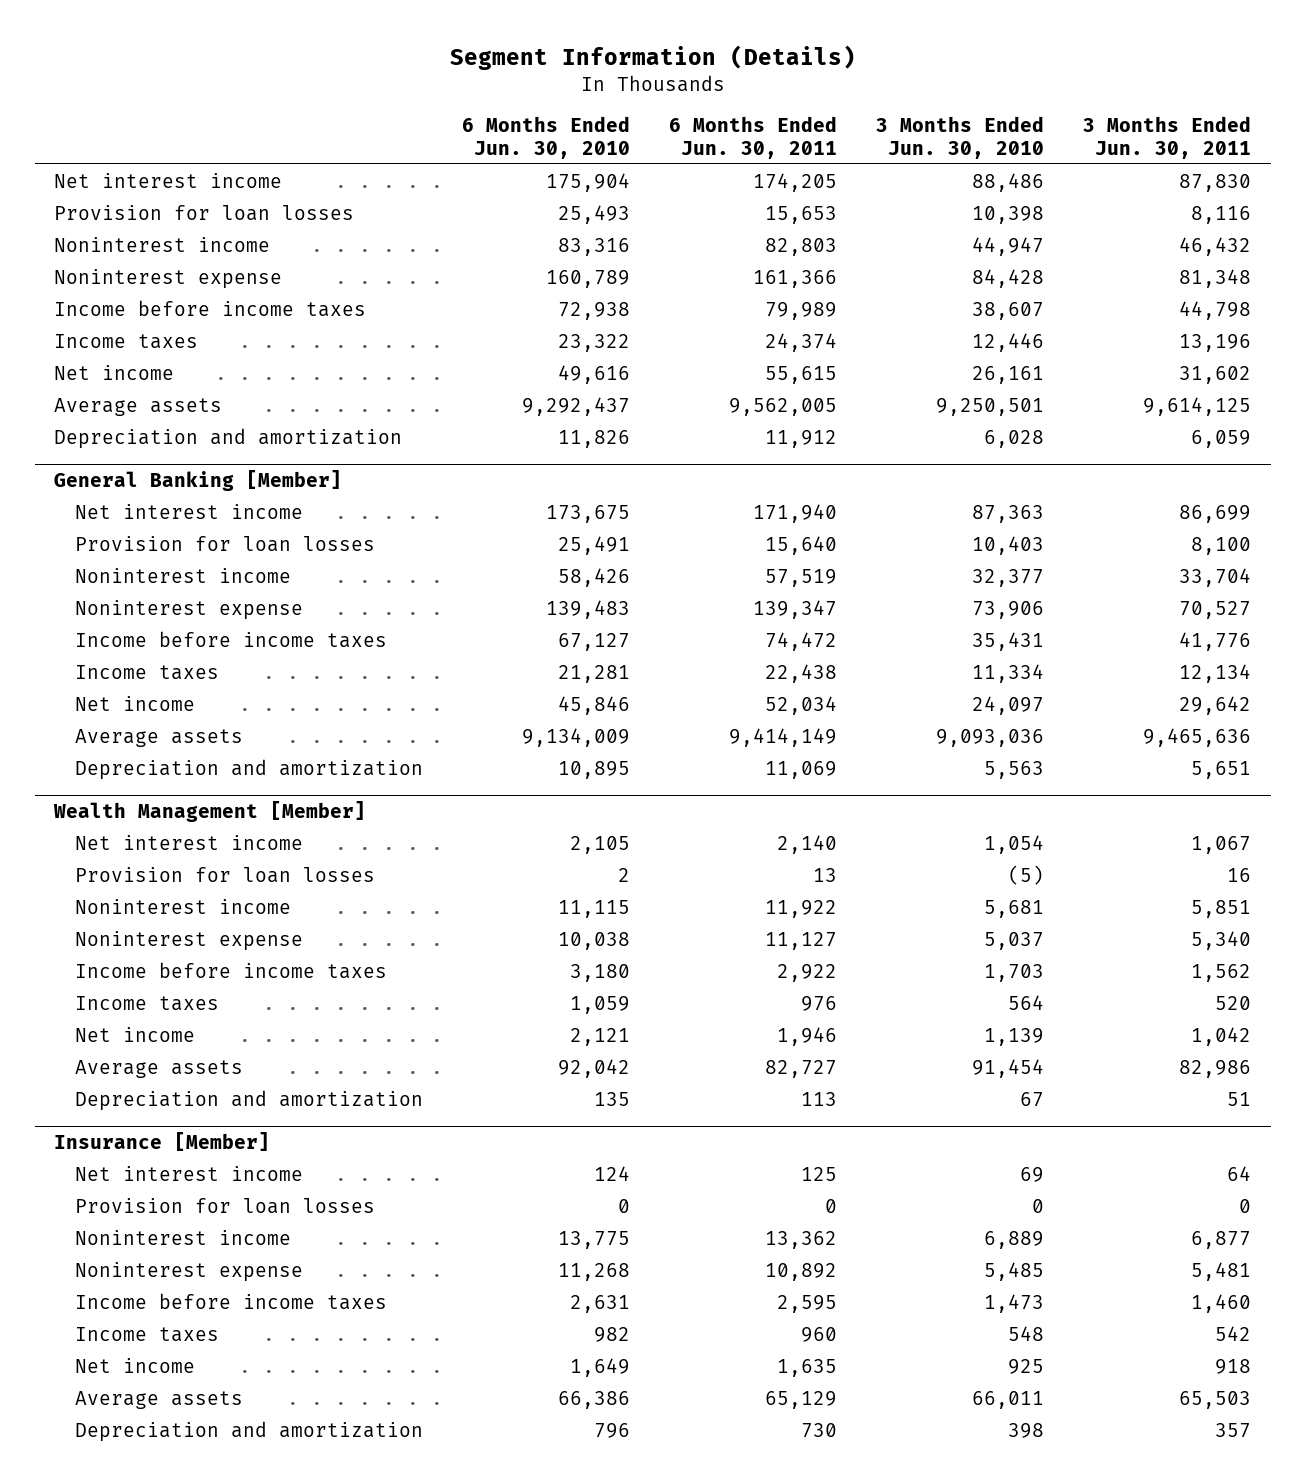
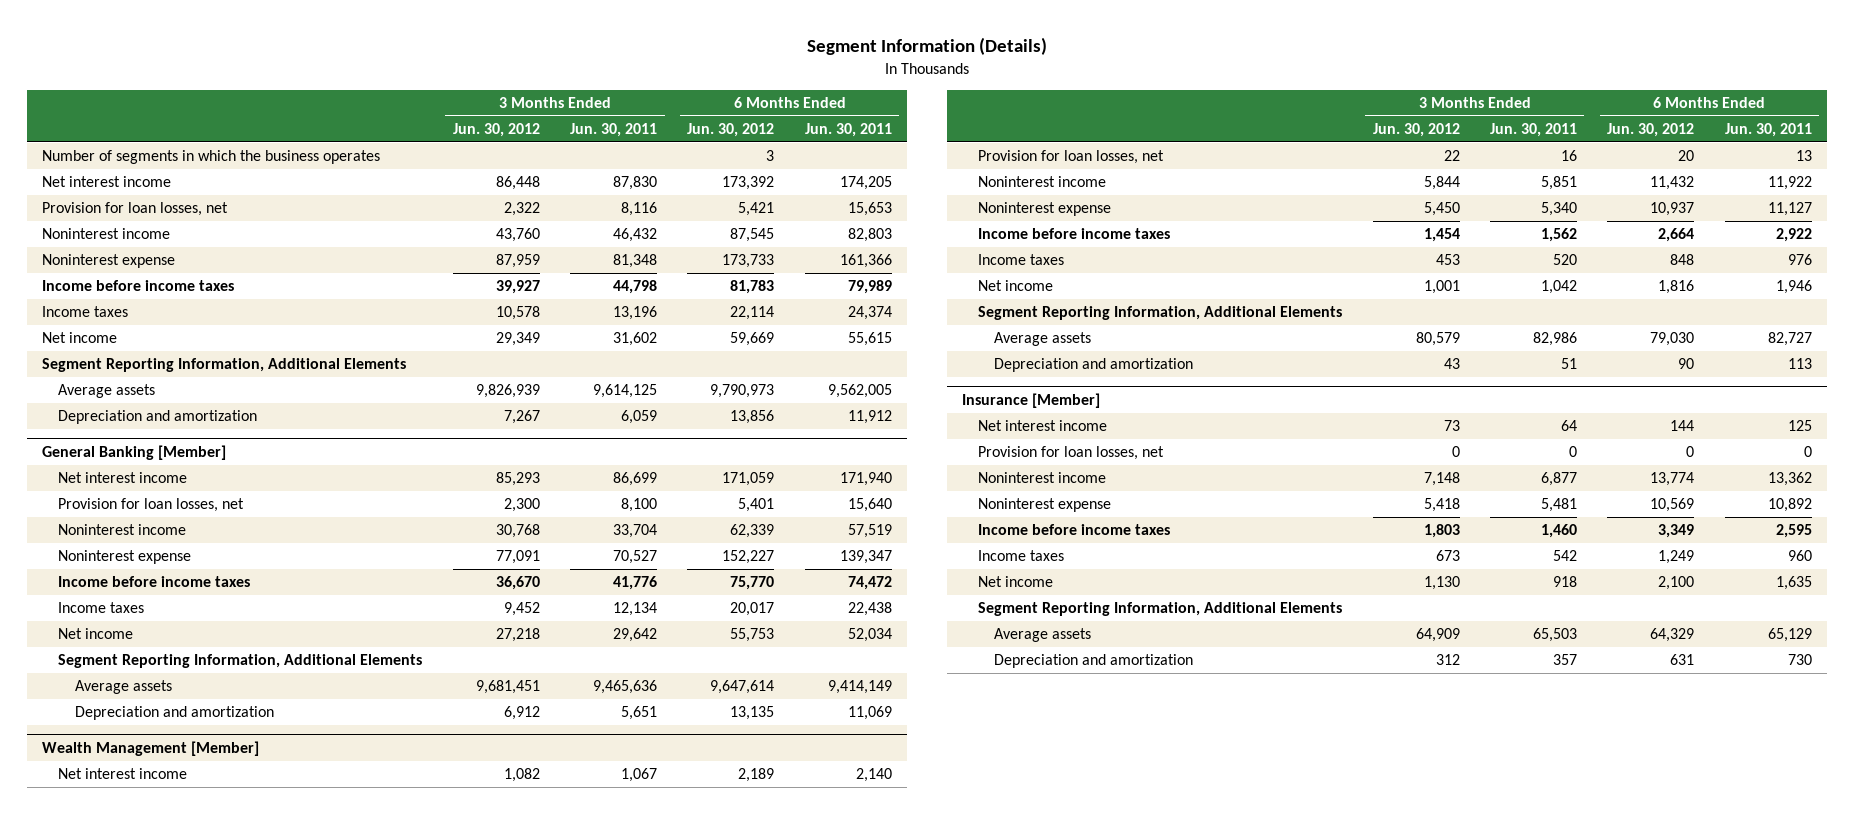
[462,116,631,159] 6 Months Ended Jun. 30, 2010 -> none
[876,116,1045,159] 3 Months Ended Jun. 30, 2010 -> none
none -> [452,123,540,138] Jun. 30, 2012
none -> [687,123,775,138] Jun. 30, 2012
none -> [42,150,381,165] Number of segments in which the business operates
[54,204,355,221] Provision for loan losses -> [42,202,229,217] Provision for loan losses, net
none -> [42,358,407,373] Segment Reporting Information, Additional Elements
[75,535,376,552] Provision for loan losses -> [58,498,245,513] Provision for loan losses, net
none -> [58,654,423,669] Segment Reporting Information, Additional Elements
[75,866,376,883] Provision for loan losses -> [978,150,1165,165] Provision for loan losses, net
none -> [978,306,1343,321] Segment Reporting Information, Additional Elements
[75,1197,376,1214] Provision for loan losses -> [978,446,1165,461] Provision for loan losses, net
none -> [978,602,1343,617] Segment Reporting Information, Additional Elements

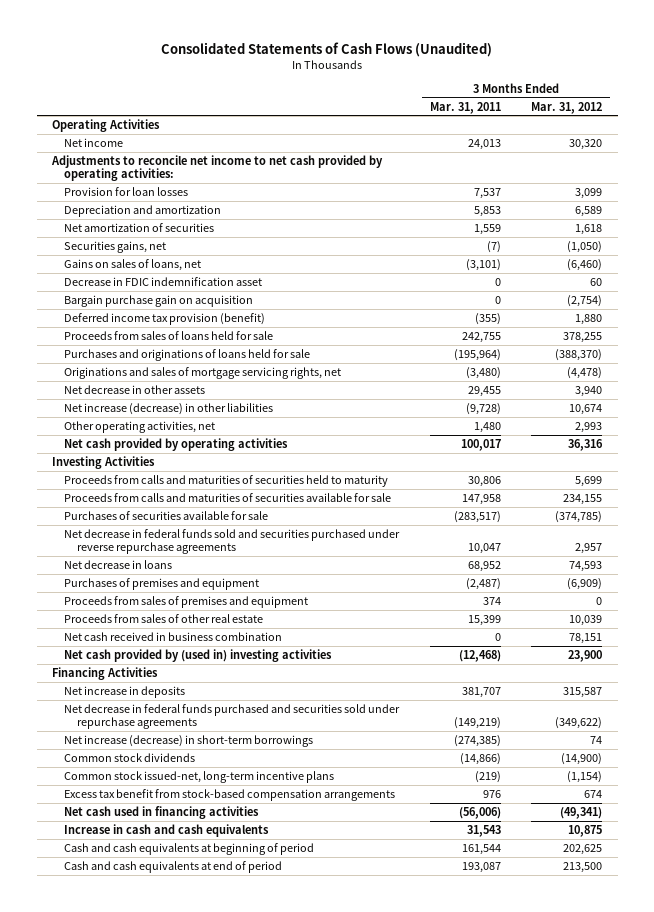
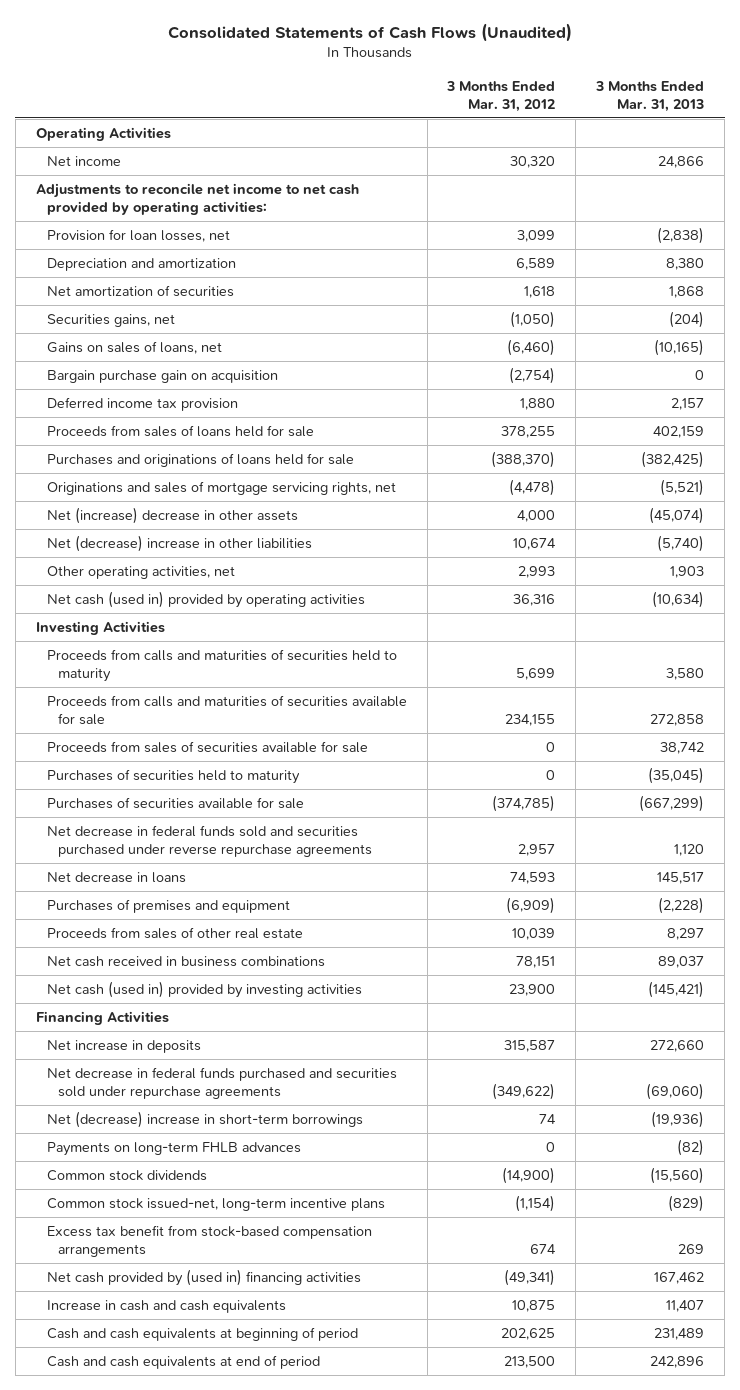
[429,101,501,114] Mar. 31, 2011 -> none
none -> [595,81,705,112] 3 Months Ended Mar. 31, 2013
[64,186,189,196] Provision for loan losses -> [46,229,230,243] Provision for loan losses, net
[64,276,263,286] Decrease in FDIC indemnification asset -> none
[64,312,266,325] Deferred income tax provision (benefit) -> [46,397,238,412] Deferred income tax provision
[64,384,206,394] Net decrease in other assets -> [46,507,298,525] Net (increase) decrease in other assets
[575,385,603,397] 3,940 -> [517,510,556,523] 4,000
[64,402,274,415] Net increase (decrease) in other liabilities -> [46,535,312,553] Net (decrease) increase in other liabilities
[64,437,289,451] Net cash provided by operating activities -> [46,591,365,609] Net cash (used in) provided by operating activities
none -> [46,741,368,754] Proceeds from sales of securities available for sale
none -> [46,769,300,785] Purchases of securities held to maturity
[64,595,309,608] Proceeds from sales of premises and equipment -> none
[64,631,283,641] Net cash received in business combination -> [46,956,325,968] Net cash received in business combinations
[64,648,333,662] Net cash provided by (used in) investing activities -> [46,981,362,999] Net cash (used in) provided by investing activities
[64,734,314,747] Net increase (decrease) in short-term borrowings -> [46,1111,363,1129] Net (decrease) increase in short-term borrowings
none -> [46,1142,301,1157] Payments on long-term FHLB advances
[64,805,260,819] Net cash used in financing activities -> [46,1269,361,1287] Net cash provided by (used in) financing activities

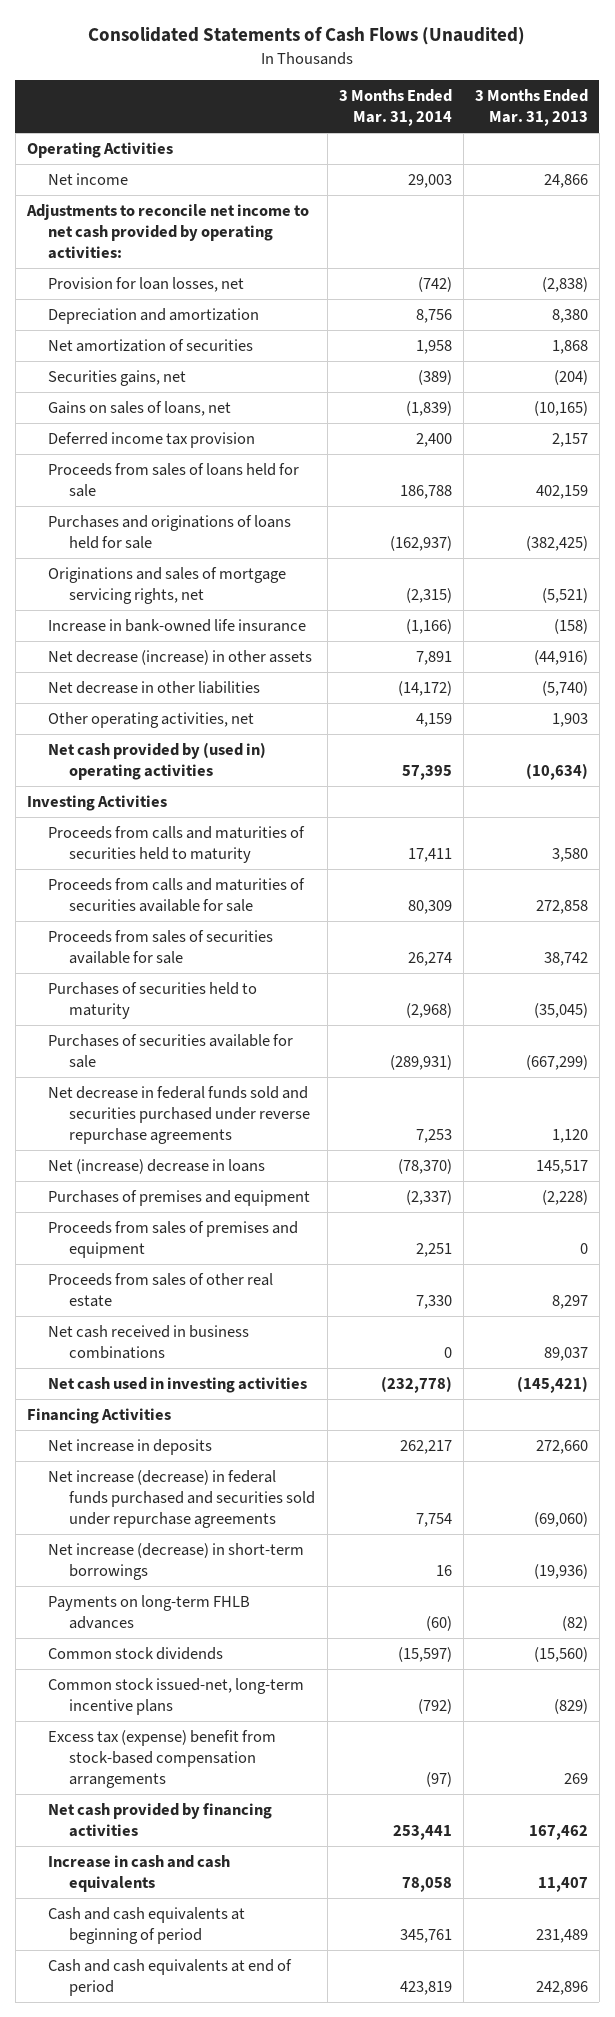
[446,81,556,112] 3 Months Ended Mar. 31, 2012 -> none
none -> [338,89,452,127] 3 Months Ended Mar. 31, 2014
[46,370,278,384] Bargain purchase gain on acquisition -> none
none -> [48,618,307,632] Increase in bank-owned life insurance
[46,507,298,525] Net (increase) decrease in other assets -> [48,649,313,665] Net decrease (increase) in other assets
[649,507,705,525] (45,074) -> [533,649,588,665] (44,916)
[46,535,312,553] Net (decrease) increase in other liabilities -> [48,680,261,694] Net decrease in other liabilities
[46,591,365,609] Net cash (used in) provided by operating activities -> [48,741,267,781] Net cash provided by (used in) operating activities
[46,872,186,884] Net decrease in loans -> [48,1158,266,1174] Net (increase) decrease in loans
none -> [48,1220,299,1259] Proceeds from sales of premises and equipment
[46,981,362,999] Net cash (used in) provided by investing activities -> [48,1376,308,1393] Net cash used in investing activities
[46,1067,397,1099] Net decrease in federal funds purchased and securities sold under repurchase agreements -> [48,1469,316,1529] Net increase (decrease) in federal funds purchased and securities sold under repurchase agreements
[46,1111,363,1129] Net (decrease) increase in short-term borrowings -> [48,1542,305,1581] Net increase (decrease) in short-term borrowings
[46,1225,372,1257] Excess tax benefit from stock-based compensation arrangements -> [48,1729,277,1789] Excess tax (expense) benefit from stock-based compensation arrangements
[46,1269,361,1287] Net cash provided by (used in) financing activities -> [48,1802,273,1838] Net cash provided by financing activities

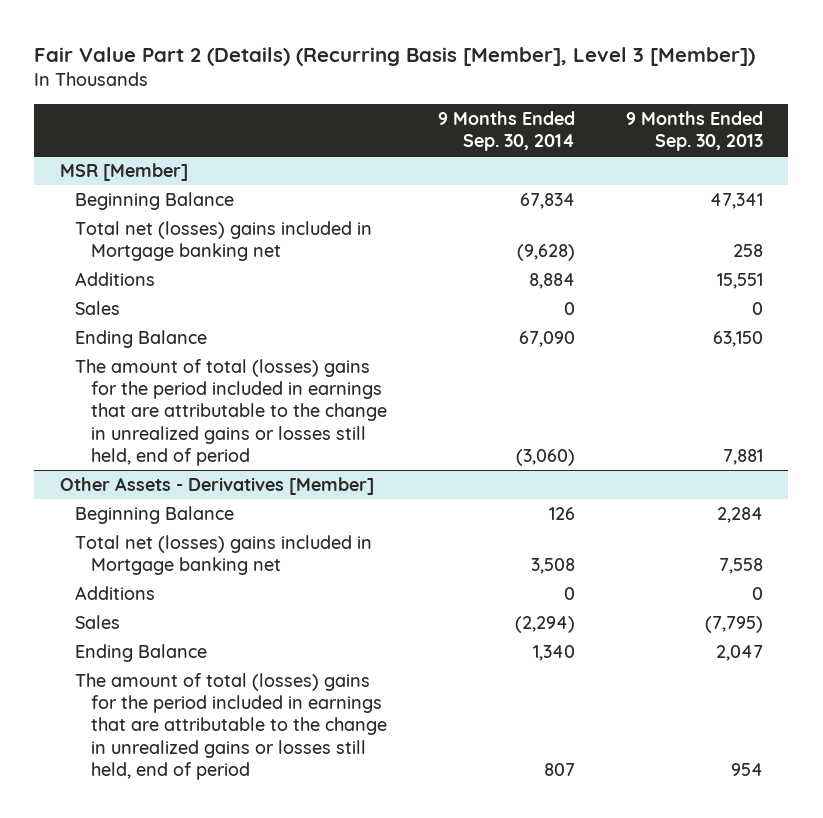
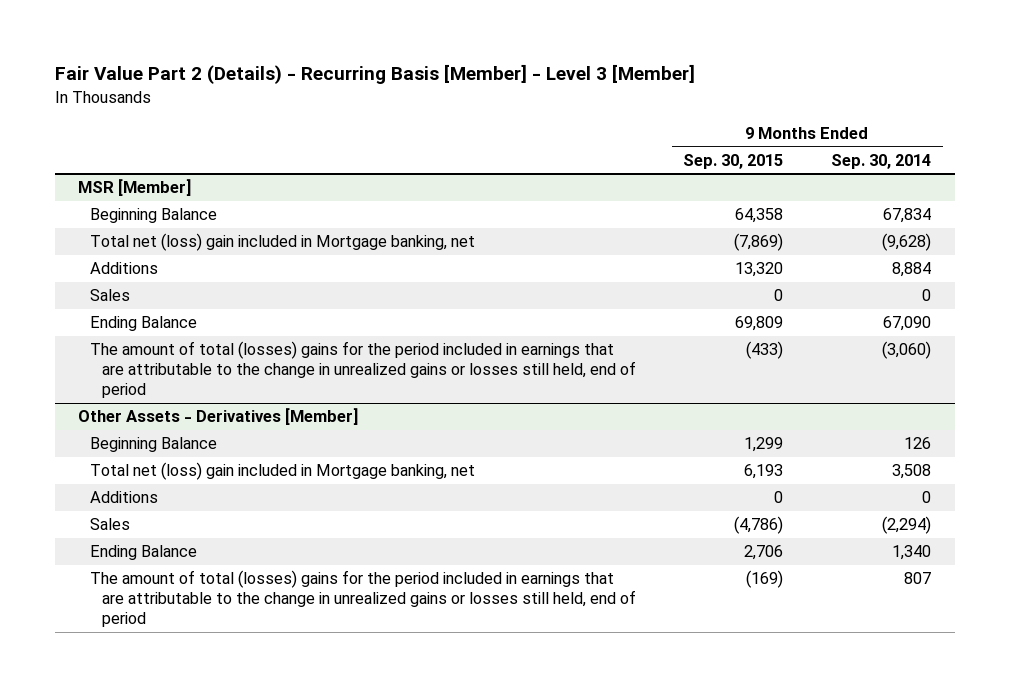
[34,47,756,67] Fair Value Part 2 (Details) (Recurring Basis [Member], Level 3 [Member]) -> [54,64,695,85] Fair Value Part 2 (Details) - Recurring Basis [Member] - Level 3 [Member]
[625,111,763,152] 9 Months Ended Sep. 30, 2013 -> none
none -> [683,153,784,169] Sep. 30, 2015
[75,220,373,262] Total net (losses) gains included in Mortgage banking net -> [90,233,476,252] Total net (loss) gain included in Mortgage banking, net
[75,534,373,576] Total net (losses) gains included in Mortgage banking net -> [90,462,476,481] Total net (loss) gain included in Mortgage banking, net

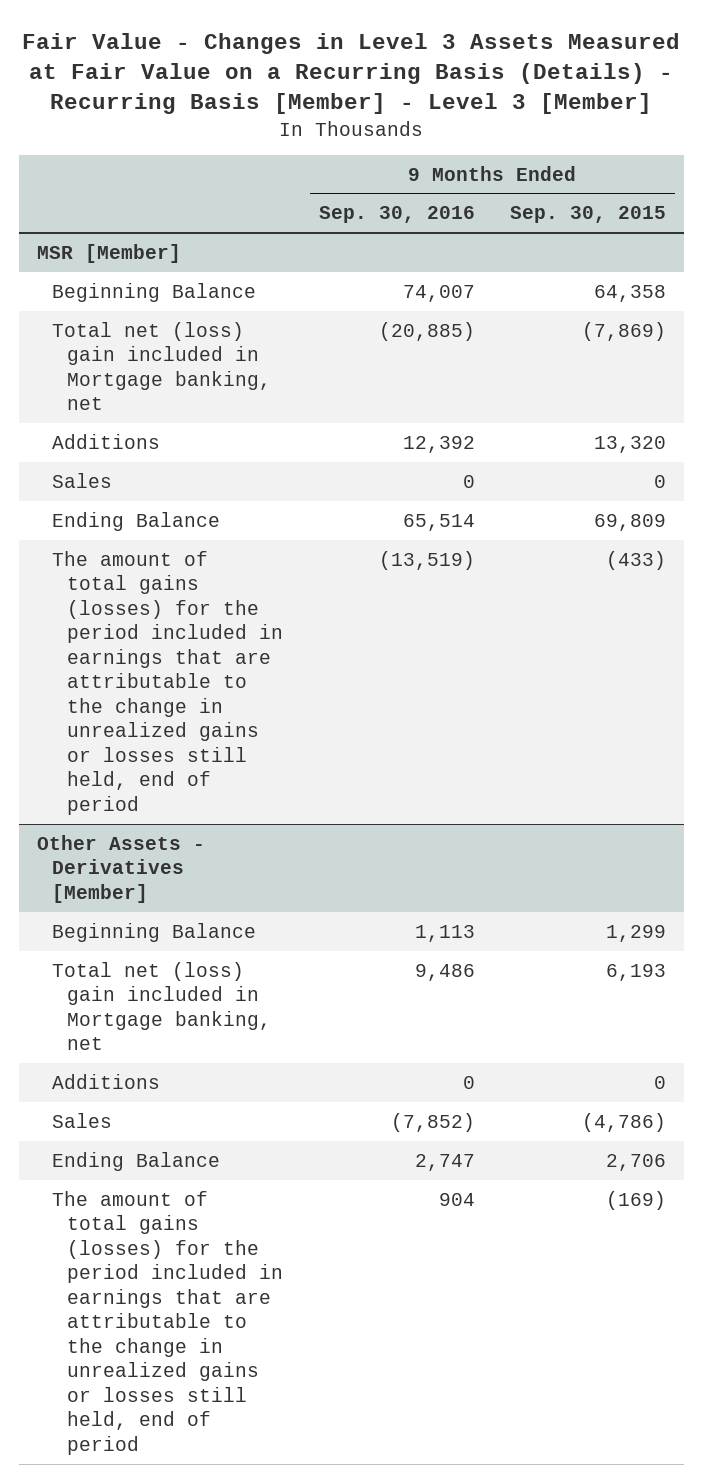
[54,64,695,85] Fair Value Part 2 (Details) - Recurring Basis [Member] - Level 3 [Member] -> [22,33,681,115] Fair Value - Changes in Level 3 Assets Measured at Fair Value on a Recurring Basis (Details) - Recurring Basis [Member] - Level 3 [Member]
[830,153,931,169] Sep. 30, 2014 -> none
none -> [318,206,475,224] Sep. 30, 2016
[90,341,637,399] The amount of total (losses) gains for the period included in earnings that are attributable to the change in unrealized gains or losses still held, end of period -> [52,550,284,815] The amount of total gains (losses) for the period included in earnings that are attributable to the change in unrealized gains or losses still held, end of period
[90,570,637,628] The amount of total (losses) gains for the period included in earnings that are attributable to the change in unrealized gains or losses still held, end of period -> [52,1190,284,1455] The amount of total gains (losses) for the period included in earnings that are attributable to the change in unrealized gains or losses still held, end of period

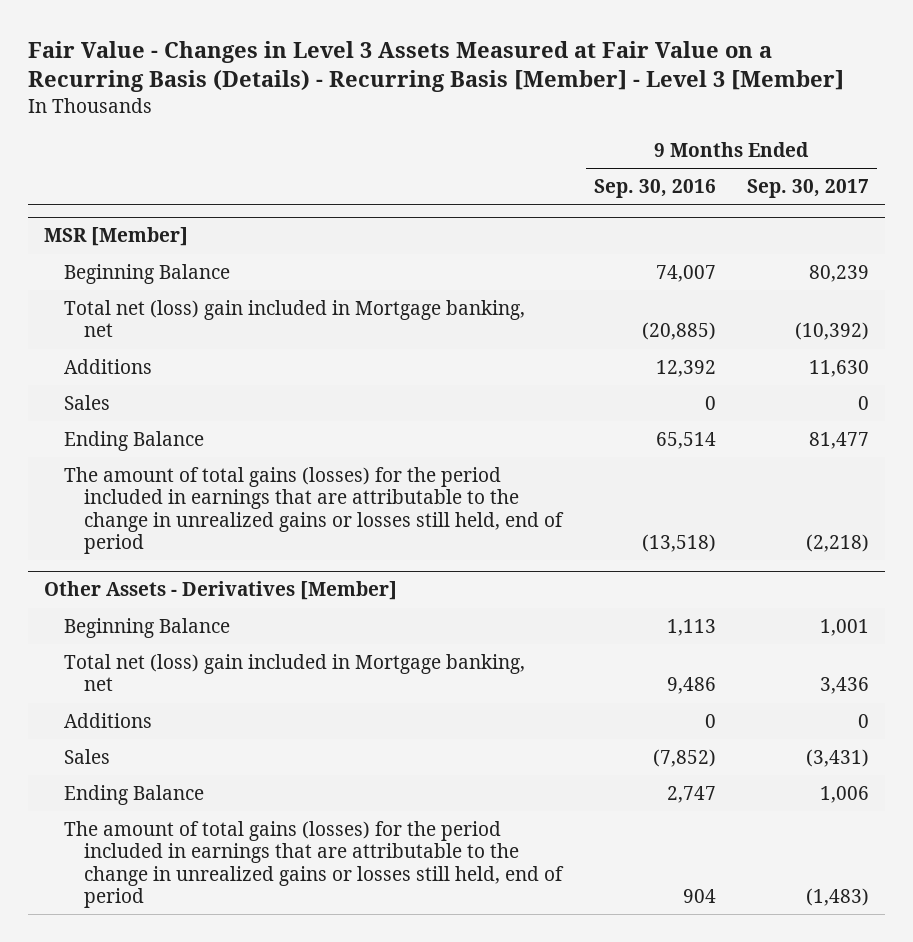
[509,206,666,224] Sep. 30, 2015 -> none
none -> [747,179,870,199] Sep. 30, 2017
[378,550,475,570] (13,519) -> [641,534,716,553] (13,518)

